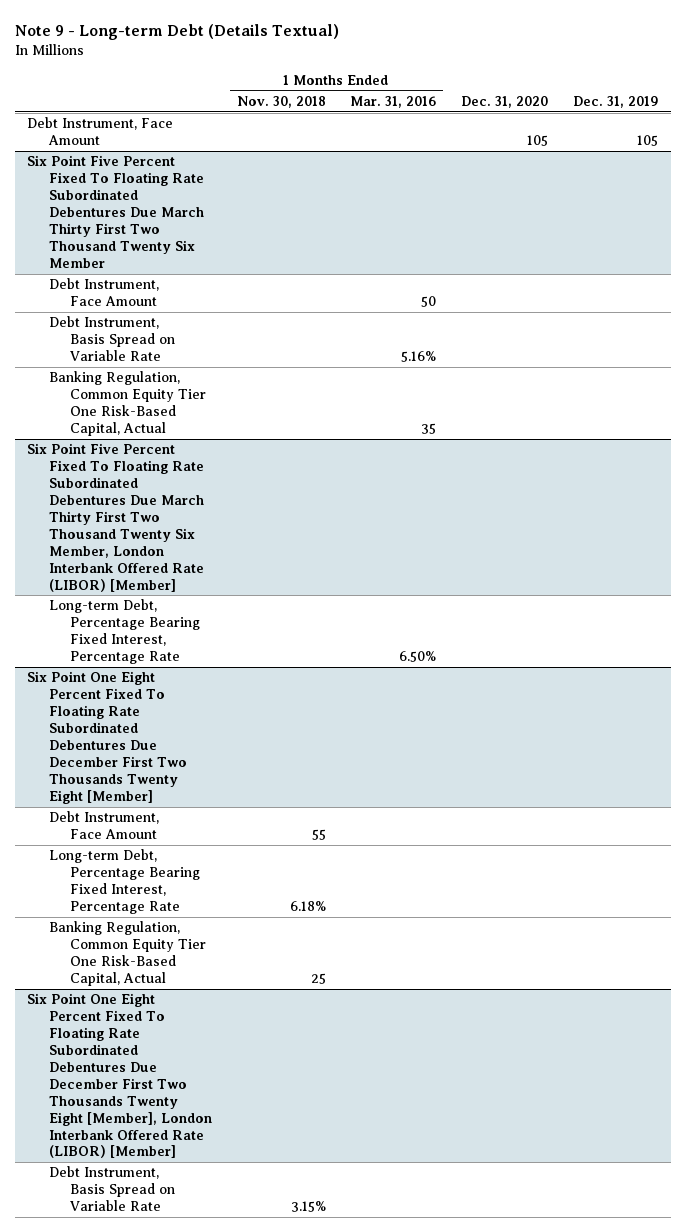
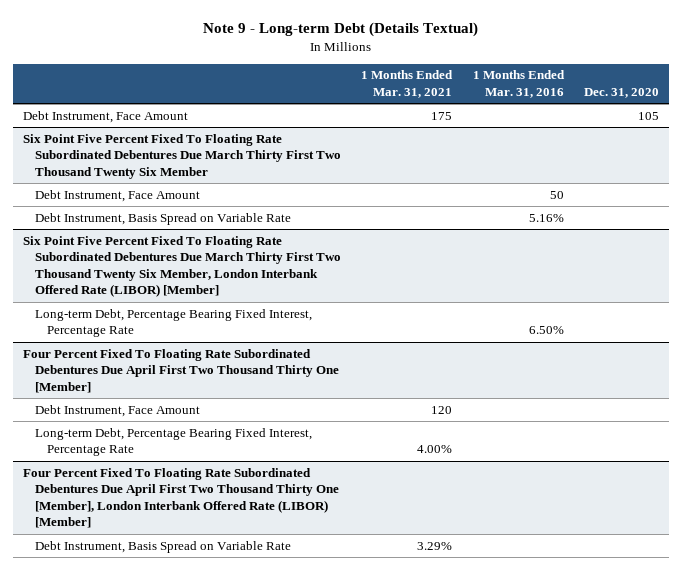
[236,95,326,108] Nov. 30, 2018 -> none
[573,95,659,108] Dec. 31, 2019 -> none
none -> [361,70,454,98] 1 Months Ended Mar. 31, 2021
[48,371,207,437] Banking Regulation, Common Equity Tier One Risk-Based Capital, Actual -> none
[27,671,187,804] Six Point One Eight Percent Fixed To Floating Rate Subordinated Debentures Due December First Two Thousands Twenty Eight [Member] -> none
[48,811,159,840] Debt Instrument, Face Amount -> none
[48,849,201,915] Long-term Debt, Percentage Bearing Fixed Interest, Percentage Rate -> none
[48,921,207,987] Banking Regulation, Common Equity Tier One Risk-Based Capital, Actual -> none
none -> [22,348,339,393] Four Percent Fixed To Floating Rate Subordinated Debentures Due April First Two Thousand Thirty One [Member]
none -> [34,404,200,417] Debt Instrument, Face Amount
none -> [34,427,312,457] Long-term Debt, Percentage Bearing Fixed Interest, Percentage Rate
[27,993,212,1159] Six Point One Eight Percent Fixed To Floating Rate Subordinated Debentures Due December First Two Thousands Twenty Eight [Member], London Interbank Offered Rate (LIBOR) [Member] -> [22,467,339,529] Four Percent Fixed To Floating Rate Subordinated Debentures Due April First Two Thousand Thirty One [Member], London Interbank Offered Rate (LIBOR) [Member]

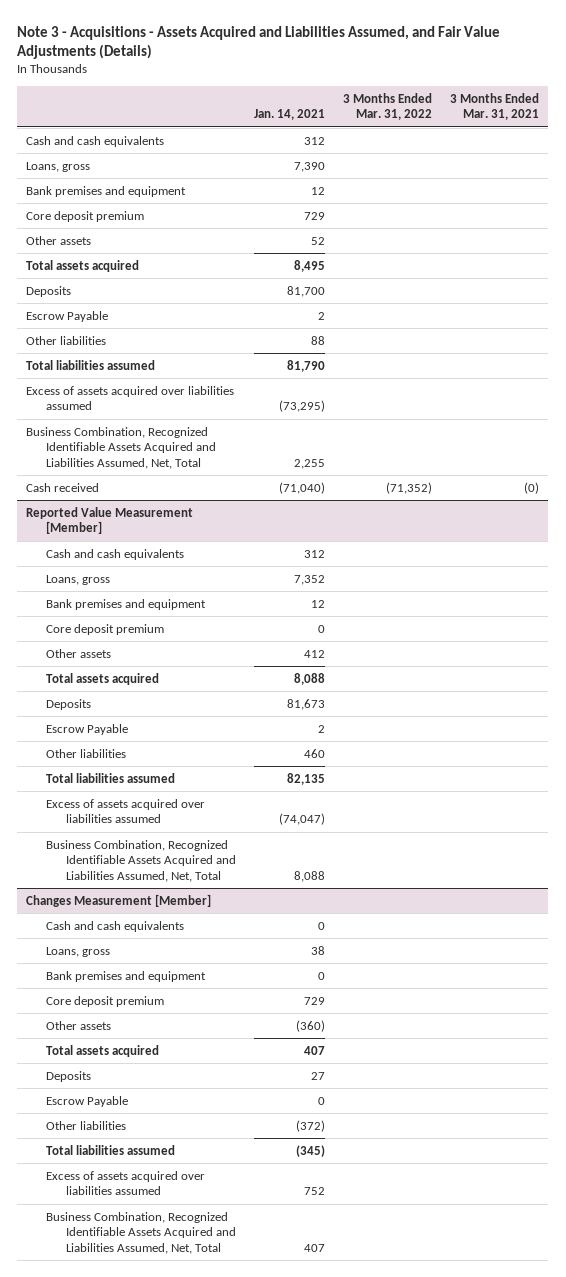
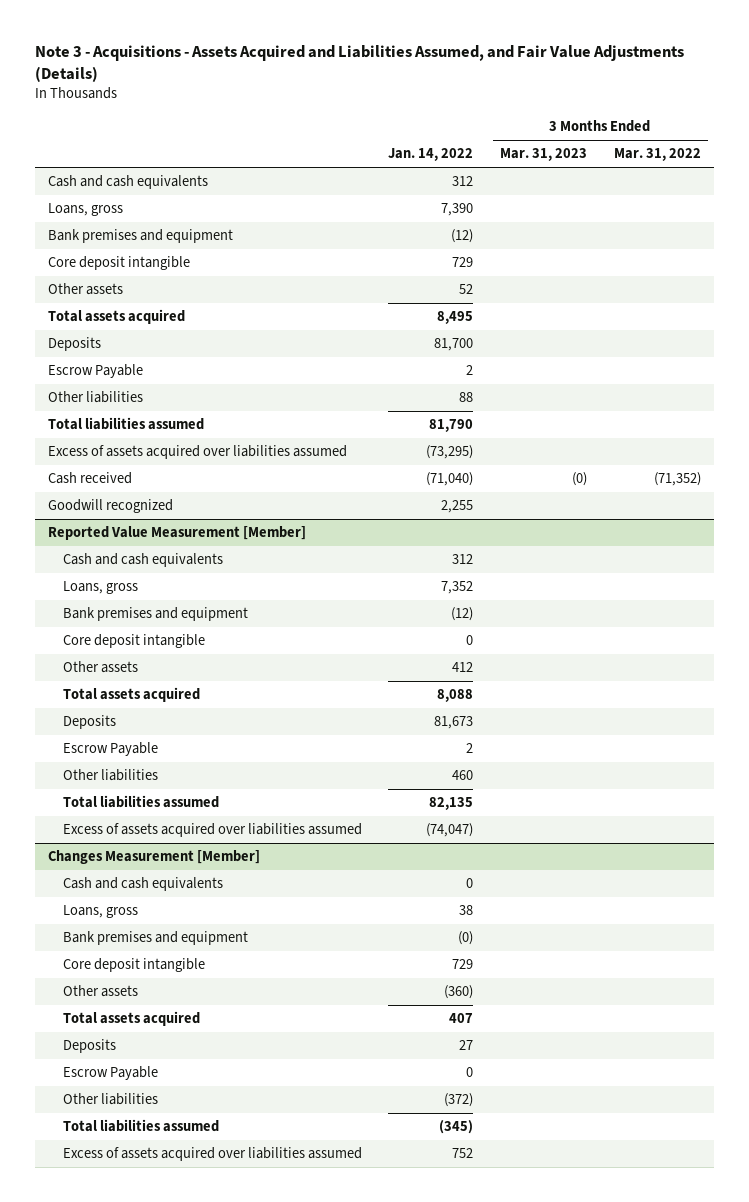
[254,109,326,121] Jan. 14, 2021 -> none
[450,92,540,121] 3 Months Ended Mar. 31, 2021 -> none
none -> [388,148,474,162] Jan. 14, 2022
none -> [500,148,588,162] Mar. 31, 2023
[26,210,145,222] Core deposit premium -> [48,256,191,271] Core deposit intangible
[26,426,217,469] Business Combination, Recognized Identifiable Assets Acquired and Liabilities Assumed, Net, Total -> none
none -> [48,499,174,514] Goodwill recognized
[46,623,165,635] Core deposit premium -> [62,634,205,649] Core deposit intangible
[46,839,237,882] Business Combination, Recognized Identifiable Assets Acquired and Liabilities Assumed, Net, Total -> none
[46,995,165,1007] Core deposit premium -> [62,958,205,973] Core deposit intangible
[46,1211,237,1254] Business Combination, Recognized Identifiable Assets Acquired and Liabilities Assumed, Net, Total -> none

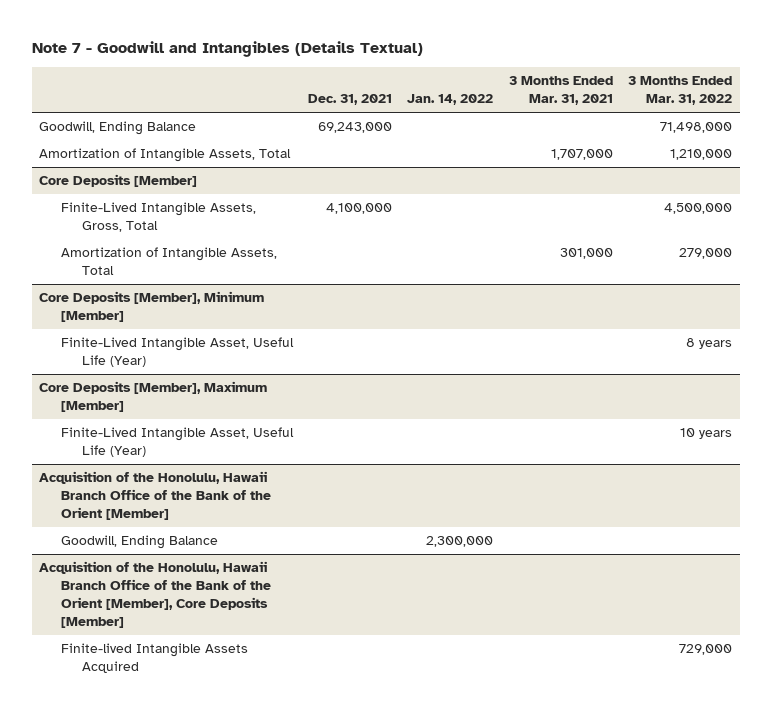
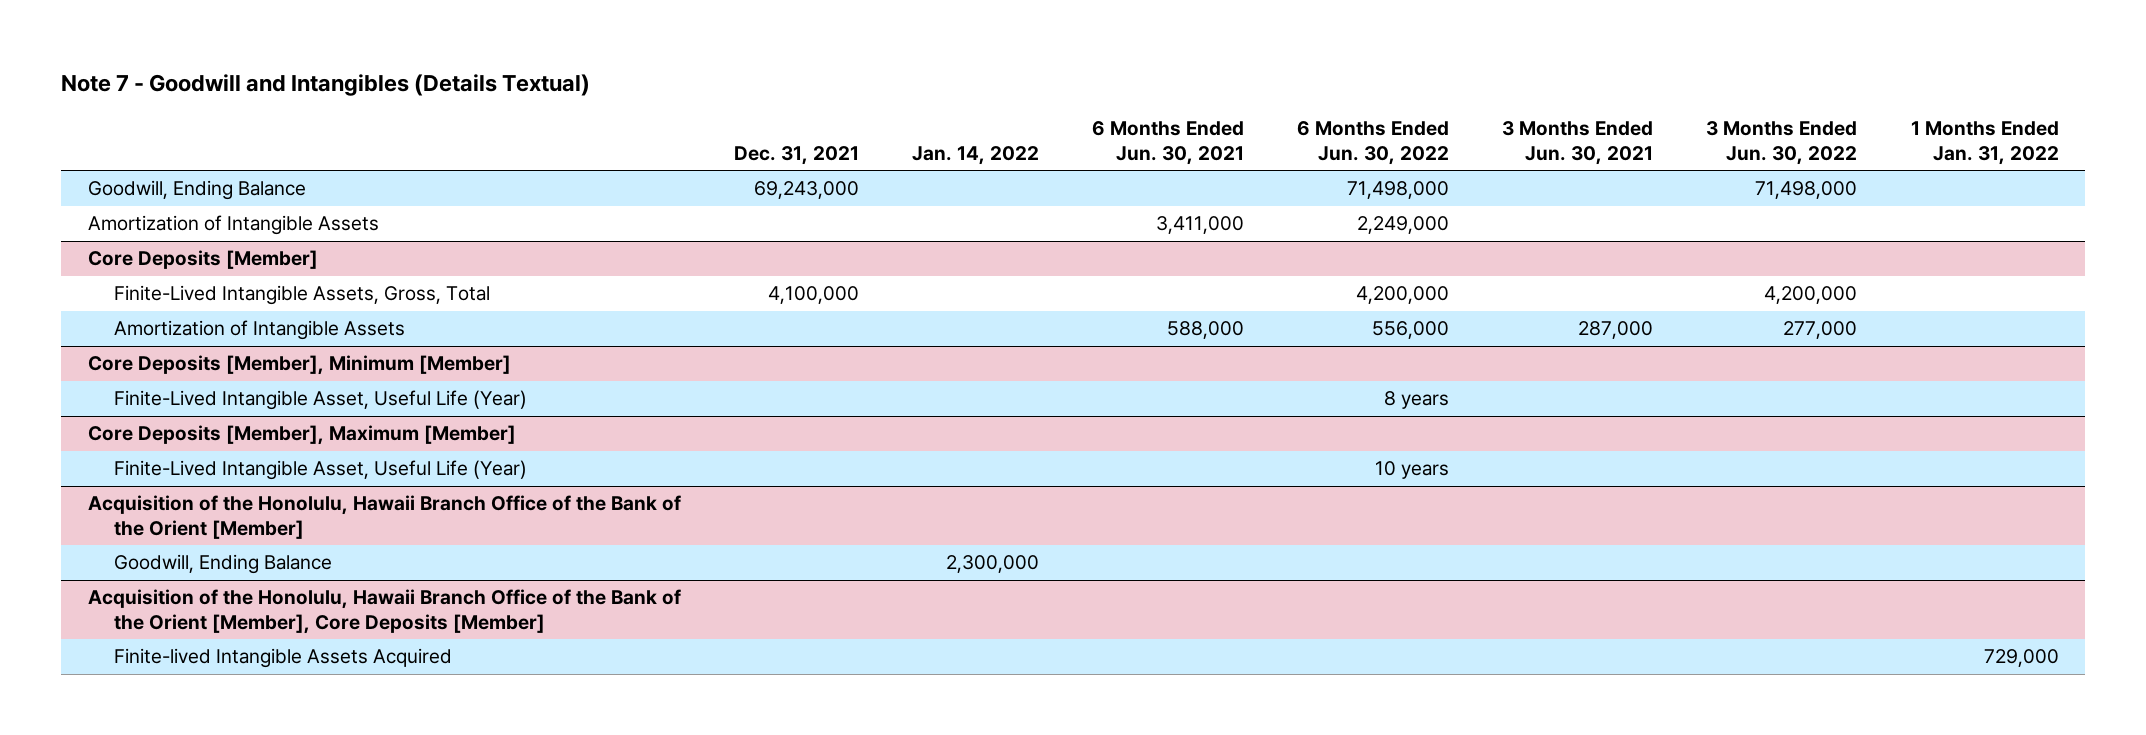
[508,76,613,105] 3 Months Ended Mar. 31, 2021 -> none
[628,76,733,105] 3 Months Ended Mar. 31, 2022 -> none
none -> [1092,120,1245,165] 6 Months Ended Jun. 30, 2021
none -> [1297,120,1450,165] 6 Months Ended Jun. 30, 2022
none -> [1502,120,1654,165] 3 Months Ended Jun. 30, 2021
none -> [1706,120,1858,165] 3 Months Ended Jun. 30, 2022
none -> [1910,120,2059,165] 1 Months Ended Jan. 31, 2022
[39,148,292,163] Amortization of Intangible Assets, Total -> [87,215,379,236] Amortization of Intangible Assets
[60,247,277,276] Amortization of Intangible Assets, Total -> [113,320,405,341] Amortization of Intangible Assets

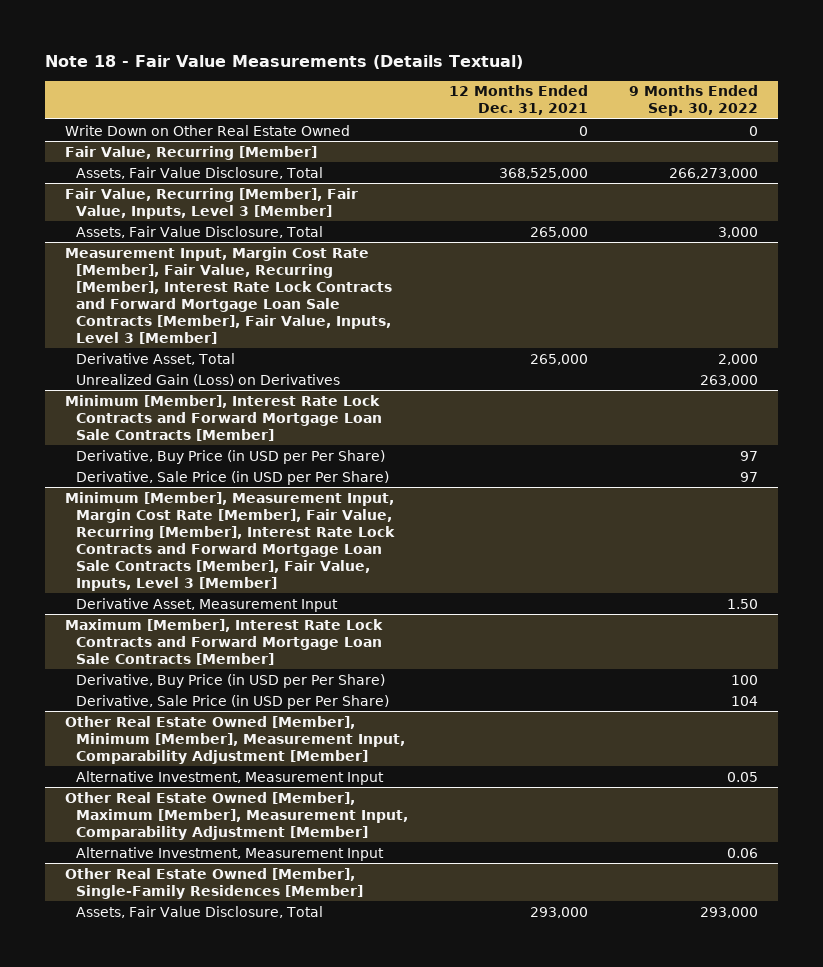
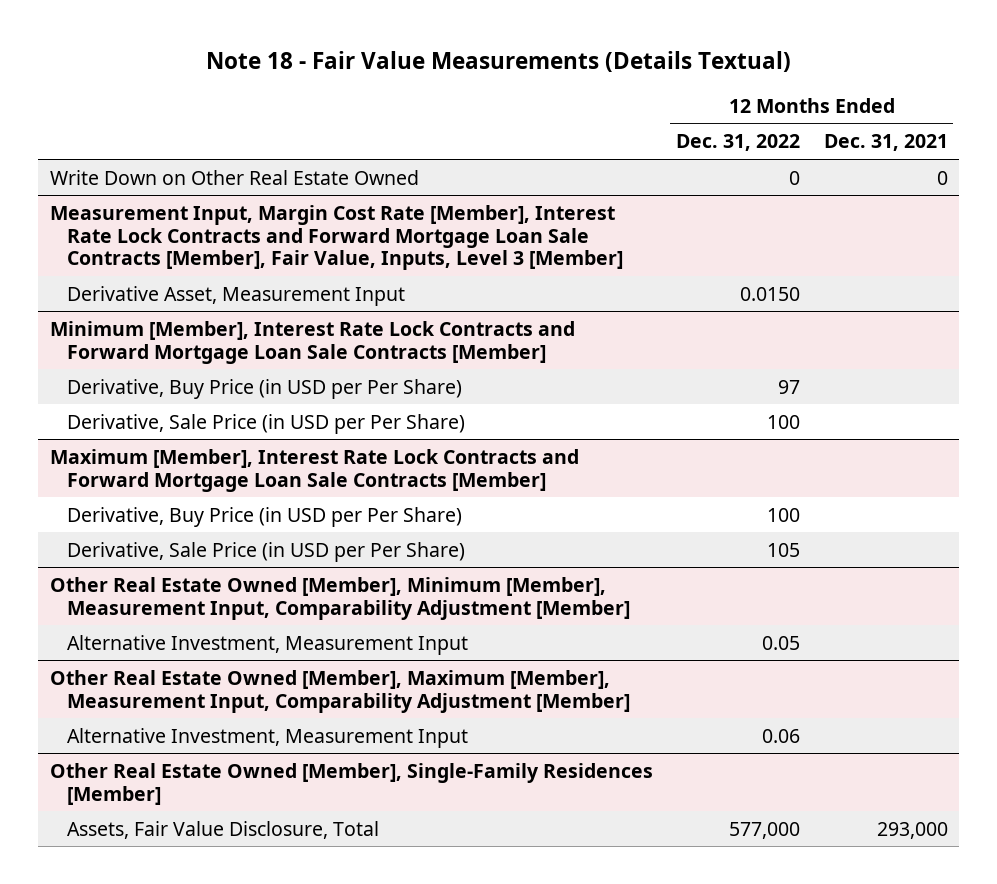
[628,85,758,117] 9 Months Ended Sep. 30, 2022 -> none
none -> [676,134,801,152] Dec. 31, 2022
[65,145,318,160] Fair Value, Recurring [Member] -> none
[76,166,324,179] Assets, Fair Value Disclosure, Total -> none
[65,187,359,219] Fair Value, Recurring [Member], Fair Value, Inputs, Level 3 [Member] -> none
[76,225,324,238] Assets, Fair Value Disclosure, Total -> none
[76,352,236,365] Derivative Asset, Total -> none
[76,373,341,386] Unrealized Gain (Loss) on Derivatives -> none
[65,246,393,344] Measurement Input, Margin Cost Rate [Member], Fair Value, Recurring [Member], Interest Rate Lock Contracts and Forward Mortgage Loan Sale Contracts [Member], Fair Value, Inputs, Level 3 [Member] -> [49,204,623,271] Measurement Input, Margin Cost Rate [Member], Interest Rate Lock Contracts and Forward Mortgage Loan Sale Contracts [Member], Fair Value, Inputs, Level 3 [Member]
none -> [66,285,405,306] Derivative Asset, Measurement Input
[65,491,396,591] Minimum [Member], Measurement Input, Margin Cost Rate [Member], Fair Value, Recurring [Member], Interest Rate Lock Contracts and Forward Mortgage Loan Sale Contracts [Member], Fair Value, Inputs, Level 3 [Member] -> none
[76,597,339,612] Derivative Asset, Measurement Input -> none

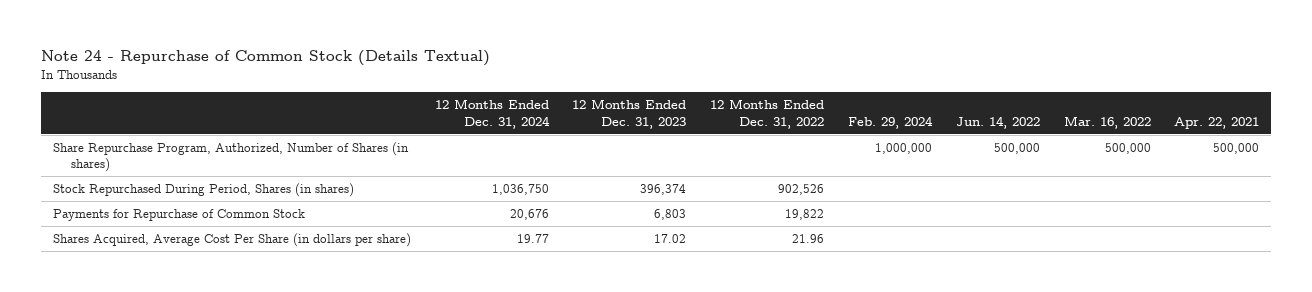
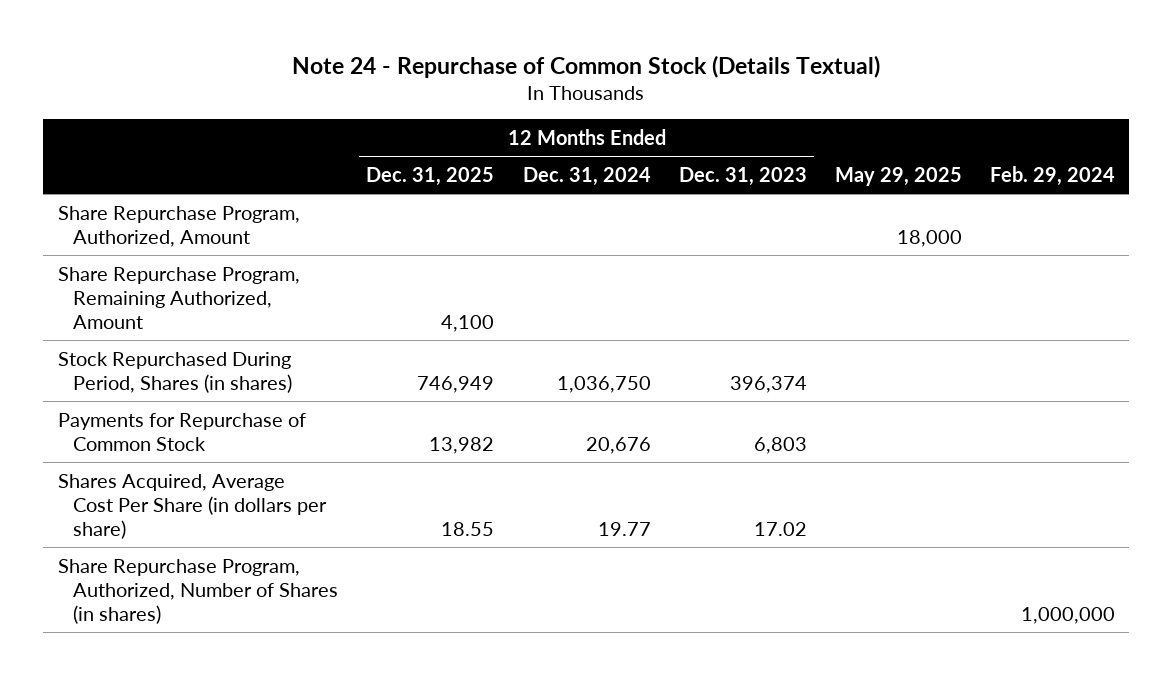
[710,99,825,129] 12 Months Ended Dec. 31, 2022 -> none
[955,115,1040,129] Jun. 14, 2022 -> none
[1063,115,1151,129] Mar. 16, 2022 -> none
[1174,116,1260,129] Apr. 22, 2021 -> none
none -> [366,166,495,186] Dec. 31, 2025
none -> [835,166,963,186] May 29, 2025
none -> [57,205,300,247] Share Repurchase Program, Authorized, Amount
none -> [57,266,300,329] Share Repurchase Program, Remaining Authorized, Amount
[52,141,409,173] Share Repurchase Program, Authorized, Number of Shares (in shares) -> [57,558,339,624] Share Repurchase Program, Authorized, Number of Shares (in shares)

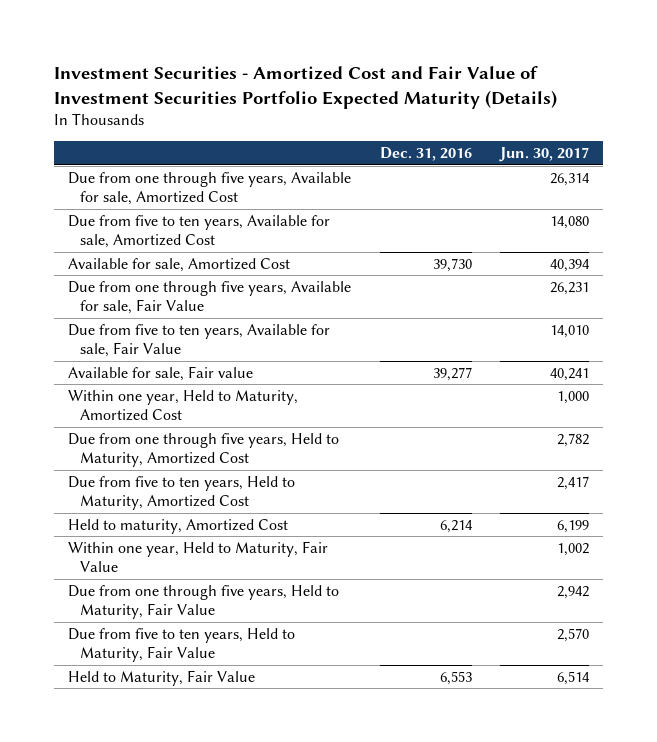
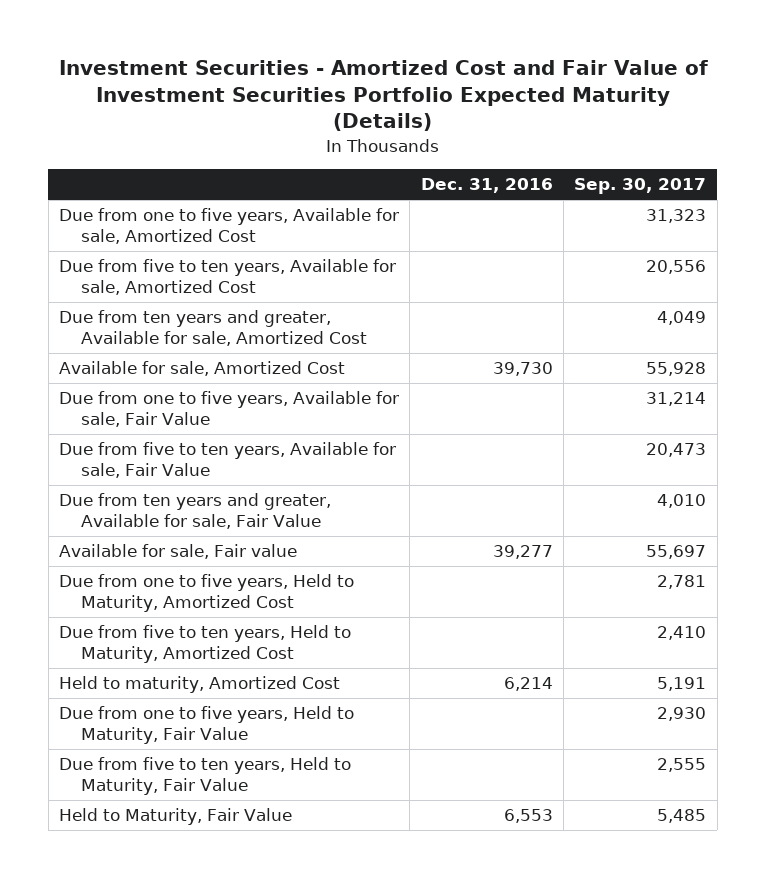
[499,147,590,163] Jun. 30, 2017 -> none
none -> [574,178,707,195] Sep. 30, 2017
[68,171,352,206] Due from one through five years, Available for sale, Amortized Cost -> [59,208,400,245] Due from one to five years, Available for sale, Amortized Cost
none -> [59,310,368,347] Due from ten years and greater, Available for sale, Amortized Cost
[68,280,352,315] Due from one through five years, Available for sale, Fair Value -> [59,391,400,428] Due from one to five years, Available for sale, Fair Value
none -> [59,493,332,530] Due from ten years and greater, Available for sale, Fair Value
[68,389,299,422] Within one year, Held to Maturity, Amortized Cost -> none
[68,432,340,468] Due from one through five years, Held to Maturity, Amortized Cost -> [59,574,355,613] Due from one to five years, Held to Maturity, Amortized Cost
[68,540,329,573] Within one year, Held to Maturity, Fair Value -> none
[68,584,340,620] Due from one through five years, Held to Maturity, Fair Value -> [59,706,355,745] Due from one to five years, Held to Maturity, Fair Value

